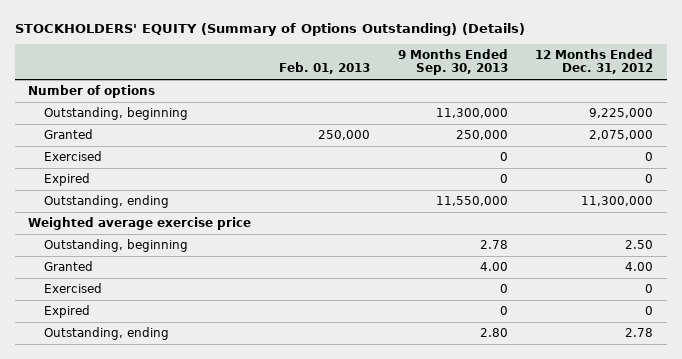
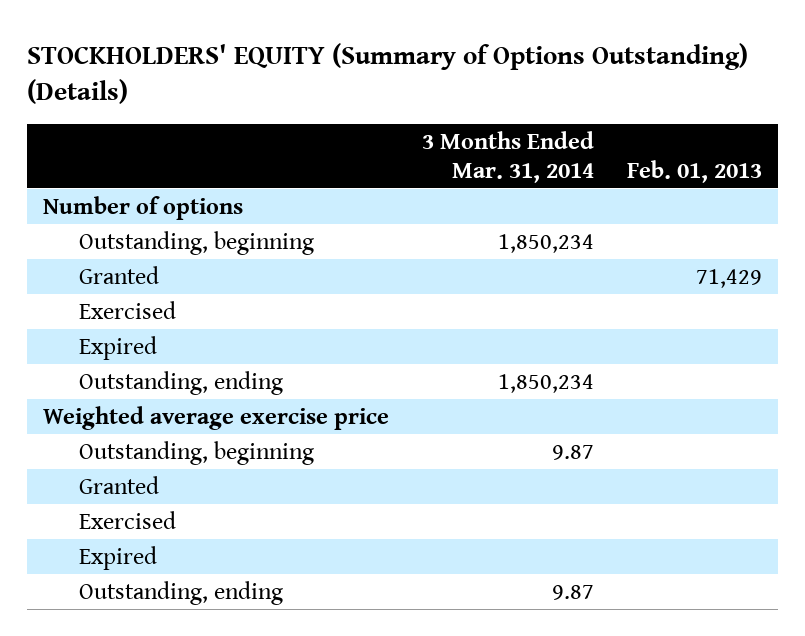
[397,49,508,76] 9 Months Ended Sep. 30, 2013 -> none
[535,49,654,75] 12 Months Ended Dec. 31, 2012 -> none
none -> [422,130,595,183] 3 Months Ended Mar. 31, 2014
[318,130,371,141] 250,000 -> [695,268,762,288] 71,429

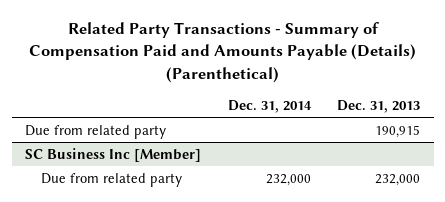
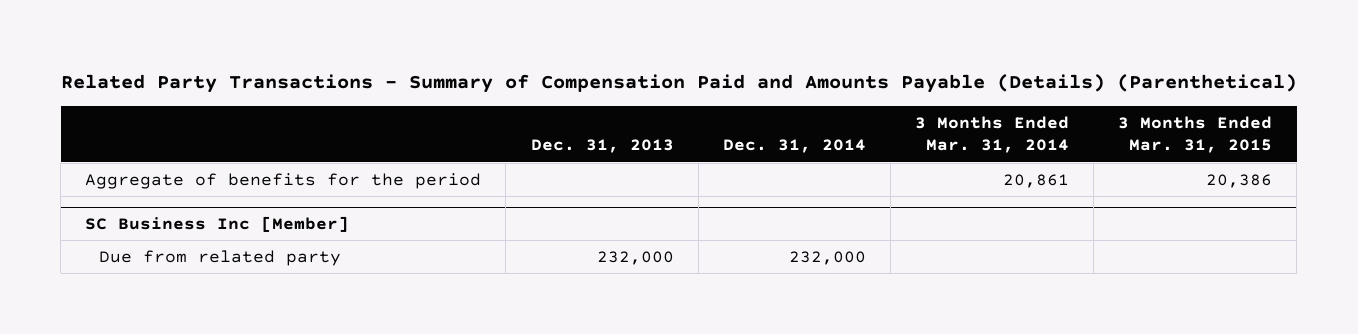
none -> [915,115,1070,154] 3 Months Ended Mar. 31, 2014
none -> [1118,115,1273,154] 3 Months Ended Mar. 31, 2015
[25,124,167,139] Due from related party -> none
none -> [85,172,482,189] Aggregate of benefits for the period

